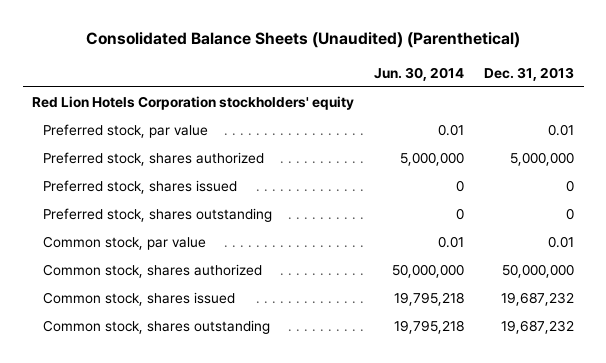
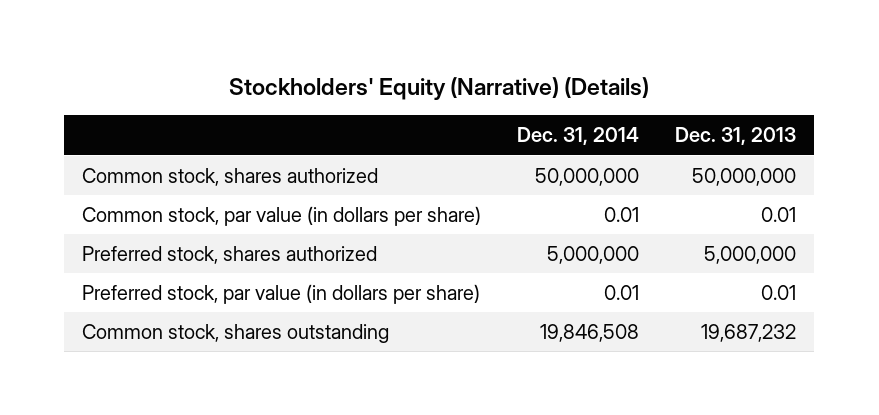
[86,32,521,49] Consolidated Balance Sheets (Unaudited) (Parenthetical) -> [229,77,650,101] Stockholders' Equity (Narrative) (Details)
[374,66,465,81] Jun. 30, 2014 -> none
none -> [517,127,640,146] Dec. 31, 2014
[32,96,355,111] Red Lion Hotels Corporation stockholders' equity -> none
[43,124,209,139] Preferred stock, par value -> none
[43,180,238,195] Preferred stock, shares issued -> none
[43,208,273,223] Preferred stock, shares outstanding -> none
[43,236,207,251] Common stock, par value -> none
[43,292,236,307] Common stock, shares issued -> none
none -> [82,206,482,227] Common stock, par value (in dollars per share)
[43,152,265,167] Preferred stock, shares authorized -> [82,246,378,265] Preferred stock, shares authorized
none -> [82,284,481,305] Preferred stock, par value (in dollars per share)

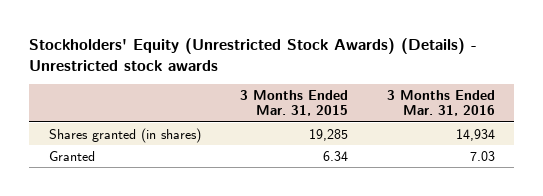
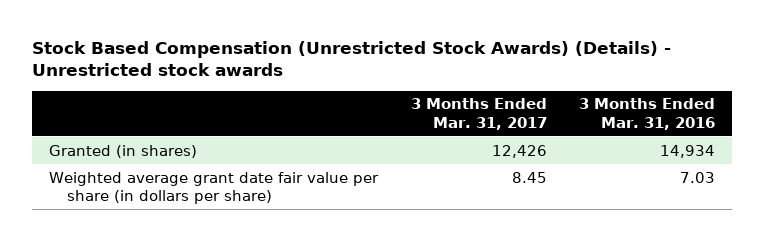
[28,37,477,71] Stockholders' Equity (Unrestricted Stock Awards) (Details) - Unrestricted stock awards -> [32,41,672,77] Stock Based Compensation (Unrestricted Stock Awards) (Details) - Unrestricted stock awards
[239,89,348,117] 3 Months Ended Mar. 31, 2015 -> none
none -> [410,98,547,130] 3 Months Ended Mar. 31, 2017
[48,127,201,143] Shares granted (in shares) -> [48,144,197,158] Granted (in shares)
[48,150,95,161] Granted -> [48,171,379,204] Weighted average grant date fair value per share (in dollars per share)

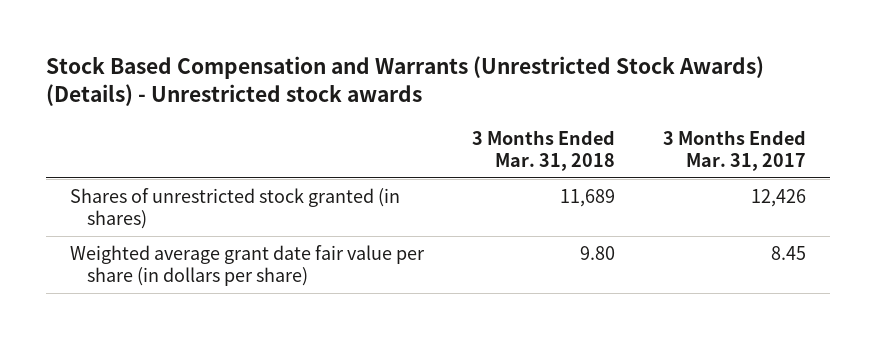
[32,41,672,77] Stock Based Compensation (Unrestricted Stock Awards) (Details) - Unrestricted stock awards -> [45,56,764,107] Stock Based Compensation and Warrants (Unrestricted Stock Awards) (Details) - Unrestricted stock awards
[579,98,716,130] 3 Months Ended Mar. 31, 2016 -> none
none -> [471,130,615,171] 3 Months Ended Mar. 31, 2018
[48,144,197,158] Granted (in shares) -> [69,188,400,230] Shares of unrestricted stock granted (in shares)

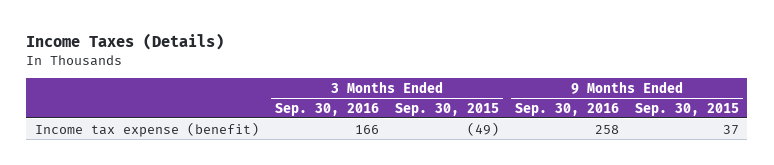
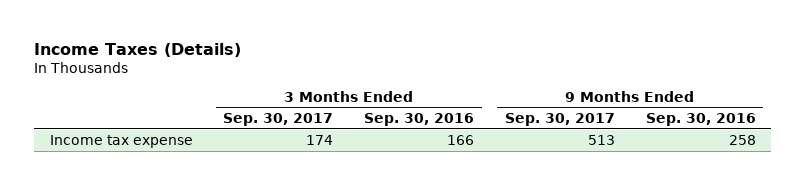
[394,102,499,116] Sep. 30, 2015 -> none
[634,102,739,116] Sep. 30, 2015 -> none
none -> [223,113,334,127] Sep. 30, 2017
none -> [504,113,615,127] Sep. 30, 2017
[34,121,259,137] Income tax expense (benefit) -> [49,135,193,149] Income tax expense

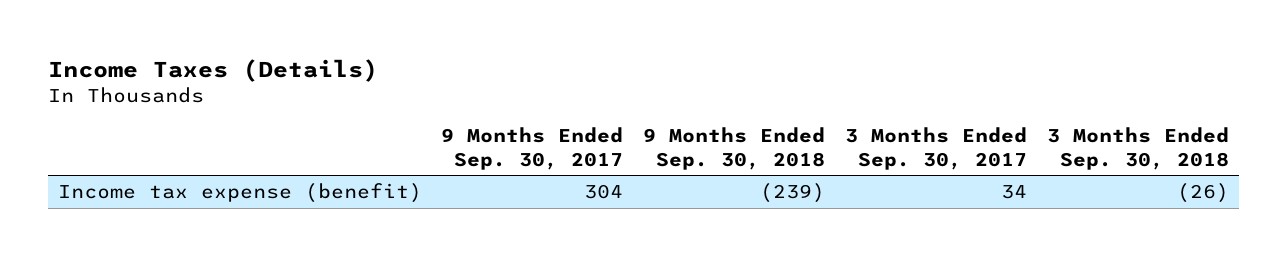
[364,113,475,127] Sep. 30, 2016 -> none
[645,113,756,127] Sep. 30, 2016 -> none
none -> [643,127,826,170] 9 Months Ended Sep. 30, 2018
none -> [1047,127,1230,170] 3 Months Ended Sep. 30, 2018
[49,135,193,149] Income tax expense -> [57,183,422,204] Income tax expense (benefit)
[306,135,334,146] 174 -> [1001,185,1028,200] 34
[587,135,615,146] 513 -> [584,184,624,200] 304

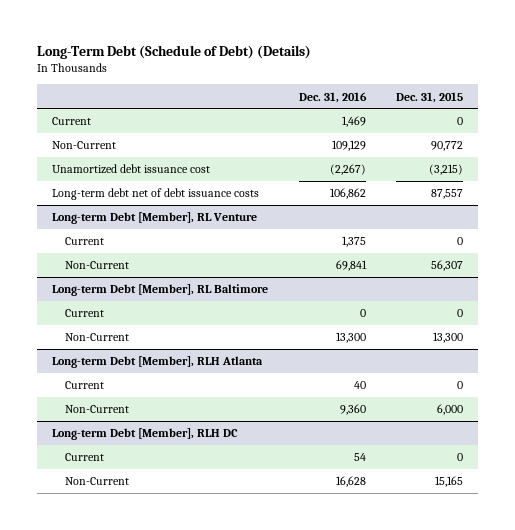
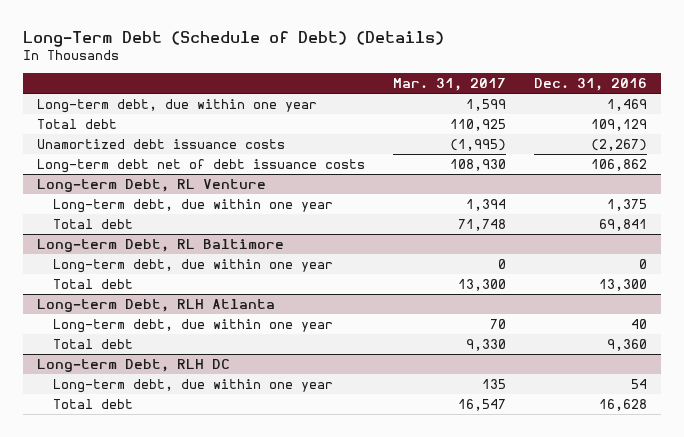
[395,91,463,103] Dec. 31, 2015 -> none
none -> [393,77,507,91] Mar. 31, 2017
[52,117,92,126] Current -> [36,98,317,113] Long-term debt, due within one year
[52,141,117,150] Non-Current -> [36,118,117,129] Total debt
[52,164,211,175] Unamortized debt issuance cost -> [36,138,285,149] Unamortized debt issuance costs
[52,212,258,225] Long-term Debt [Member], RL Venture -> [36,178,266,192] Long-term Debt, RL Venture
[65,237,105,246] Current -> [53,198,334,213] Long-term debt, due within one year
[65,261,130,270] Non-Current -> [53,218,134,229] Total debt
[52,284,269,297] Long-term Debt [Member], RL Baltimore -> [36,238,284,252] Long-term Debt, RL Baltimore
[65,309,105,318] Current -> [53,258,334,273] Long-term debt, due within one year
[65,333,130,342] Non-Current -> [53,278,134,289] Total debt
[52,356,264,369] Long-term Debt [Member], RLH Atlanta -> [36,298,275,312] Long-term Debt, RLH Atlanta
[65,381,105,390] Current -> [53,318,334,333] Long-term debt, due within one year
[65,405,130,414] Non-Current -> [53,338,134,349] Total debt
[52,428,239,441] Long-term Debt [Member], RLH DC -> [36,358,230,372] Long-term Debt, RLH DC
[65,453,105,462] Current -> [53,378,334,393] Long-term debt, due within one year
[65,477,130,486] Non-Current -> [53,398,134,409] Total debt

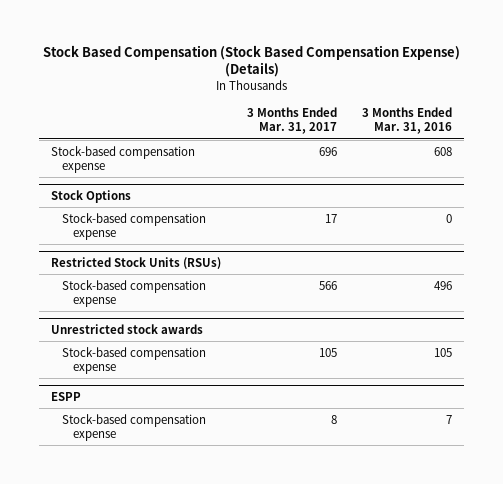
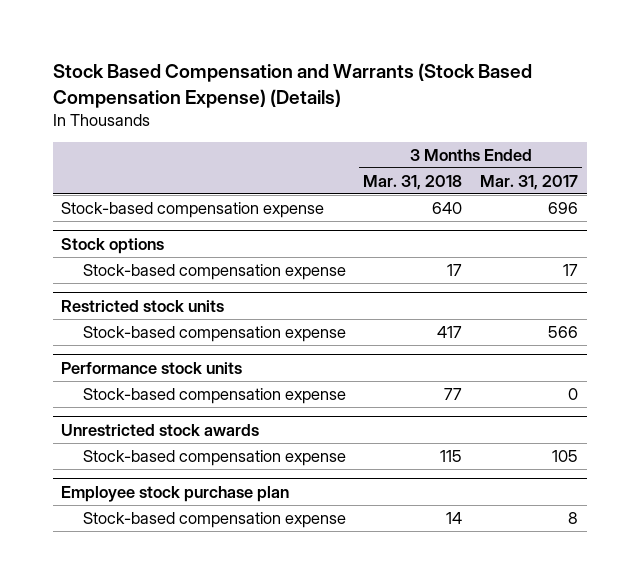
[42,44,460,78] Stock Based Compensation (Stock Based Compensation Expense) (Details) -> [52,63,532,108] Stock Based Compensation and Warrants (Stock Based Compensation Expense) (Details)
[361,106,452,135] 3 Months Ended Mar. 31, 2016 -> none
none -> [363,174,463,190] Mar. 31, 2018
[51,189,132,203] Stock Options -> [61,237,165,254] Stock options
[51,256,222,269] Restricted Stock Units (RSUs) -> [61,299,225,312] Restricted stock units
none -> [61,361,243,374] Performance stock units
none -> [82,387,346,404] Stock-based compensation expense
[51,391,82,401] ESPP -> [61,485,290,502] Employee stock purchase plan

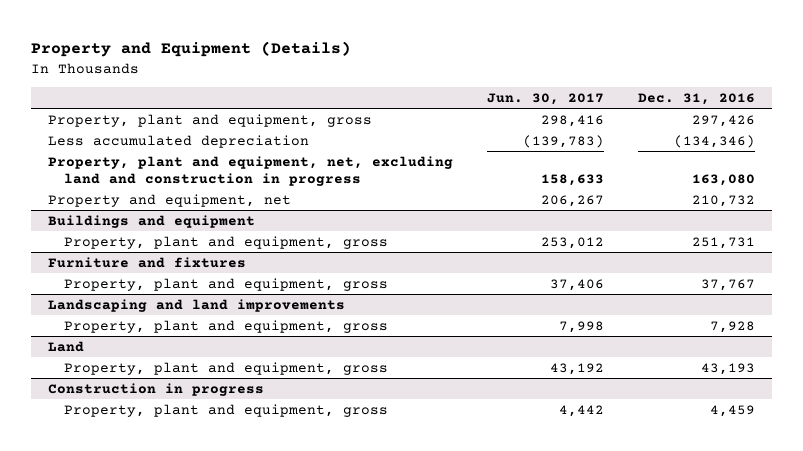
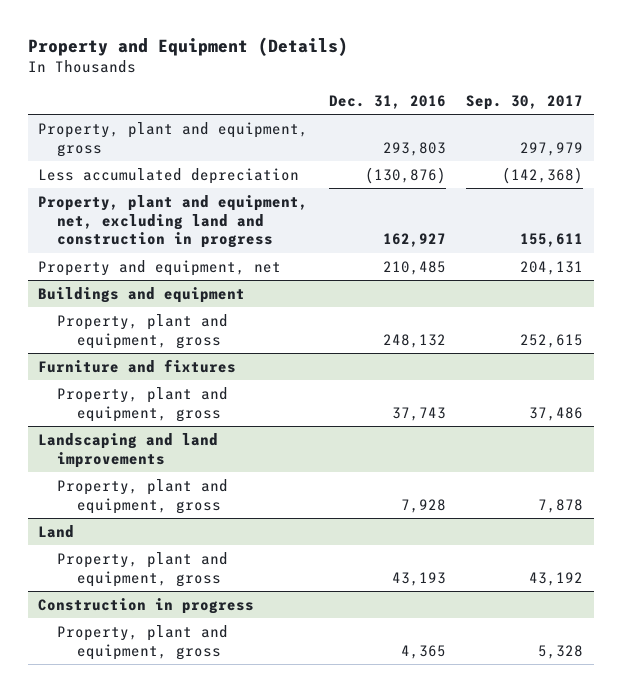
[487,92,605,105] Jun. 30, 2017 -> none
none -> [466,95,584,111] Sep. 30, 2017
[691,114,755,127] 297,426 -> [382,141,446,156] 293,803
[673,134,755,148] (134,346) -> [364,166,446,184] (130,876)
[691,173,755,186] 163,080 -> [382,233,446,248] 162,927
[691,194,755,207] 210,732 -> [382,260,446,275] 210,485
[691,236,755,249] 251,731 -> [382,333,446,348] 248,132
[700,278,755,291] 37,767 -> [391,406,446,421] 37,743
[709,404,755,417] 4,459 -> [400,644,446,659] 4,365

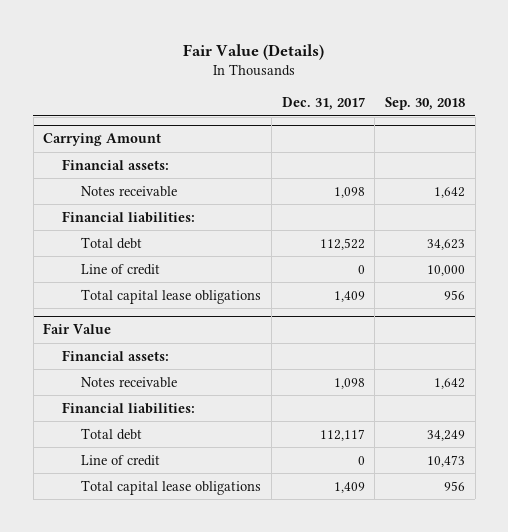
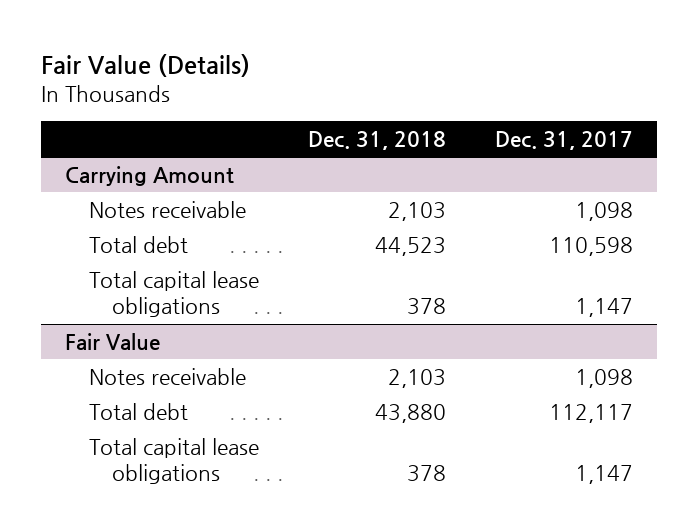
[385,97,466,111] Sep. 30, 2018 -> none
none -> [307,130,446,150] Dec. 31, 2018
[62,158,170,170] Financial assets: -> none
[62,210,196,223] Financial liabilities: -> none
[81,263,161,275] Line of credit -> none
[319,237,365,250] 112,522 -> [548,236,633,256] 110,598
[333,290,365,302] 1,409 -> [574,298,633,318] 1,147
[62,349,170,361] Financial assets: -> none
[62,401,196,414] Financial liabilities: -> none
[81,454,161,466] Line of credit -> none
[333,481,365,493] 1,409 -> [574,465,633,485] 1,147

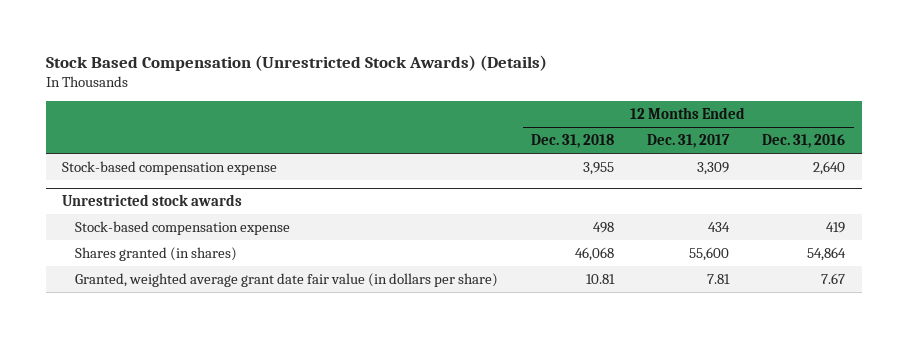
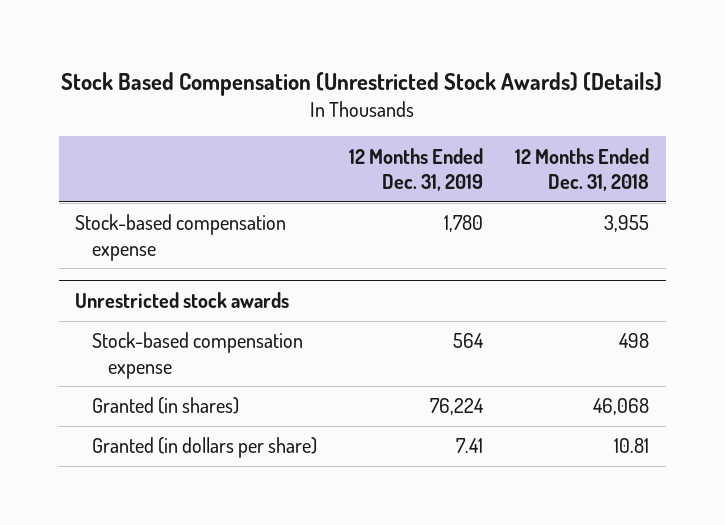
[647,133,731,148] Dec. 31, 2017 -> none
[762,133,846,148] Dec. 31, 2016 -> none
none -> [349,147,484,191] 12 Months Ended Dec. 31, 2019
[74,246,237,261] Shares granted (in shares) -> [91,397,239,415] Granted (in shares)
[74,272,498,287] Granted, weighted average grant date fair value (in dollars per share) -> [91,437,317,459] Granted (in dollars per share)

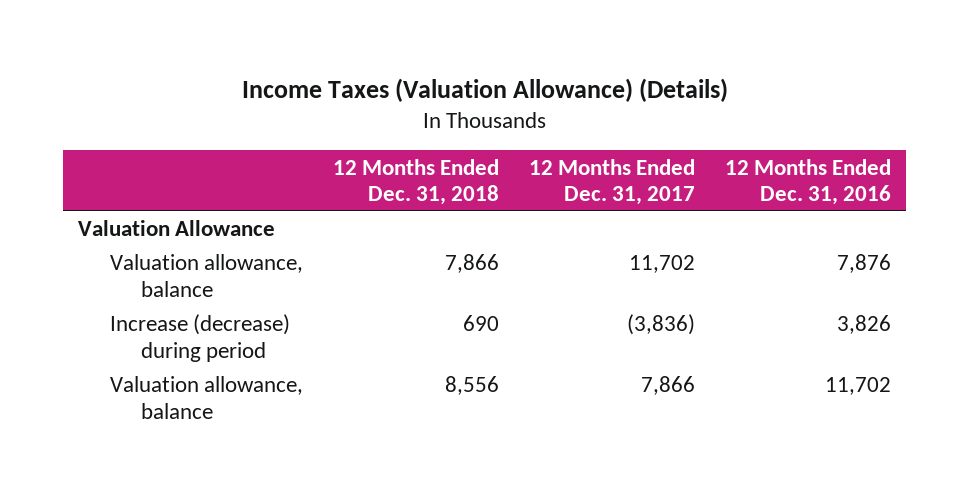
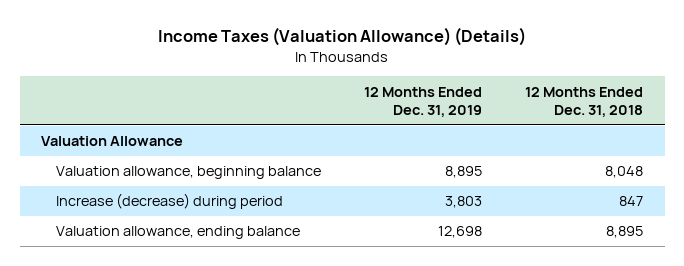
[529,158,696,206] 12 Months Ended Dec. 31, 2017 -> none
[725,158,892,206] 12 Months Ended Dec. 31, 2016 -> none
none -> [363,86,482,118] 12 Months Ended Dec. 31, 2019
[109,254,303,297] Valuation allowance, balance -> [55,166,321,180] Valuation allowance, beginning balance
[444,254,499,274] 7,866 -> [605,166,644,179] 8,048
[462,315,499,332] 690 -> [619,196,644,207] 847
[109,376,303,419] Valuation allowance, balance -> [55,226,300,240] Valuation allowance, ending balance
[444,376,499,396] 8,556 -> [606,226,644,239] 8,895

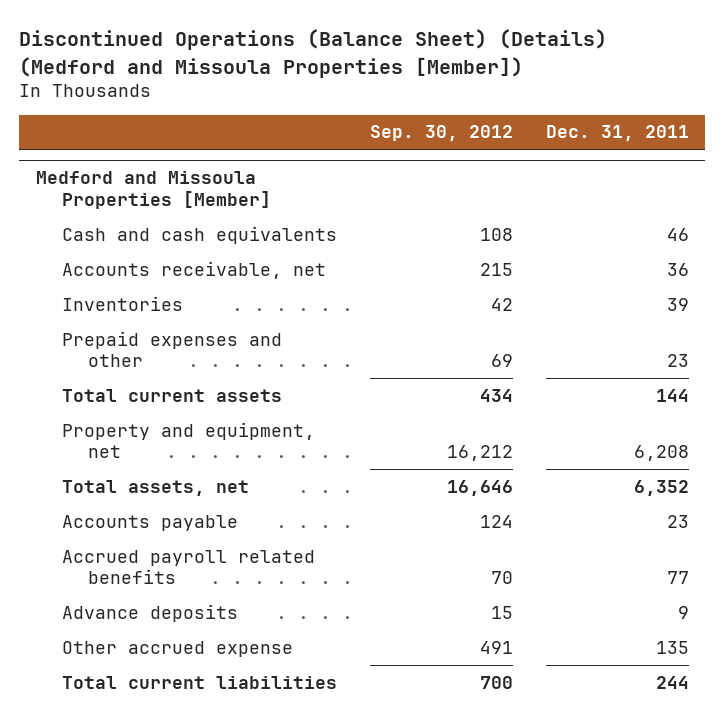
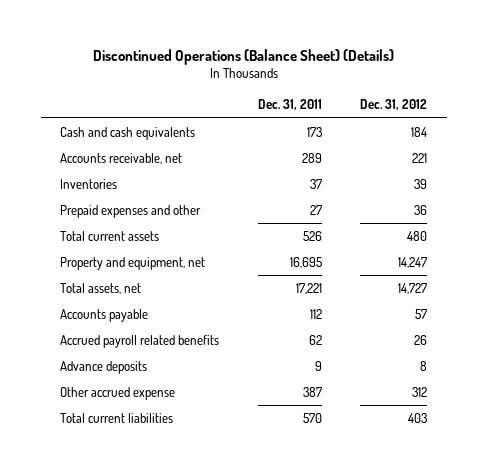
[19,29,608,78] Discontinued Operations (Balance Sheet) (Details) (Medford and Missoula Properties [Member]) -> [92,48,394,65] Discontinued Operations (Balance Sheet) (Details)
[369,125,513,142] Sep. 30, 2012 -> none
none -> [360,99,428,111] Dec. 31, 2012
[35,171,271,209] Medford and Missoula Properties [Member] -> none
[666,227,689,241] 46 -> [306,126,322,137] 173
[666,262,689,276] 36 -> [301,152,322,163] 289
[666,297,689,311] 39 -> [309,178,322,189] 37
[666,354,689,368] 23 -> [309,204,322,215] 27
[655,388,689,402] 144 -> [302,230,322,241] 526
[633,445,689,462] 6,208 -> [289,256,322,268] 16,695
[633,479,689,496] 6,352 -> [295,282,322,294] 17,221
[666,514,689,528] 23 -> [309,308,322,319] 112
[666,571,689,585] 77 -> [308,334,322,345] 62
[655,640,689,654] 135 -> [302,386,322,397] 387
[655,675,689,689] 244 -> [302,412,322,423] 570

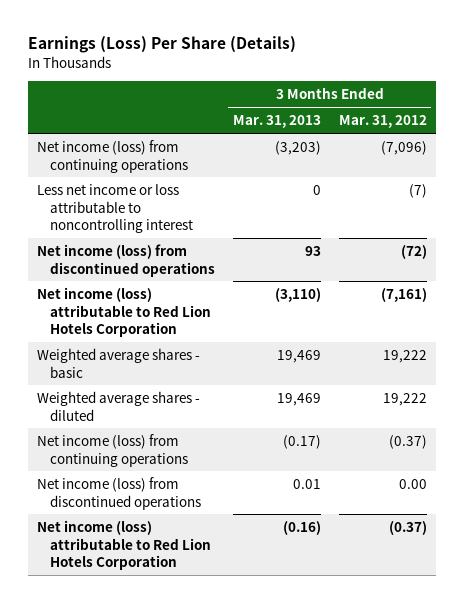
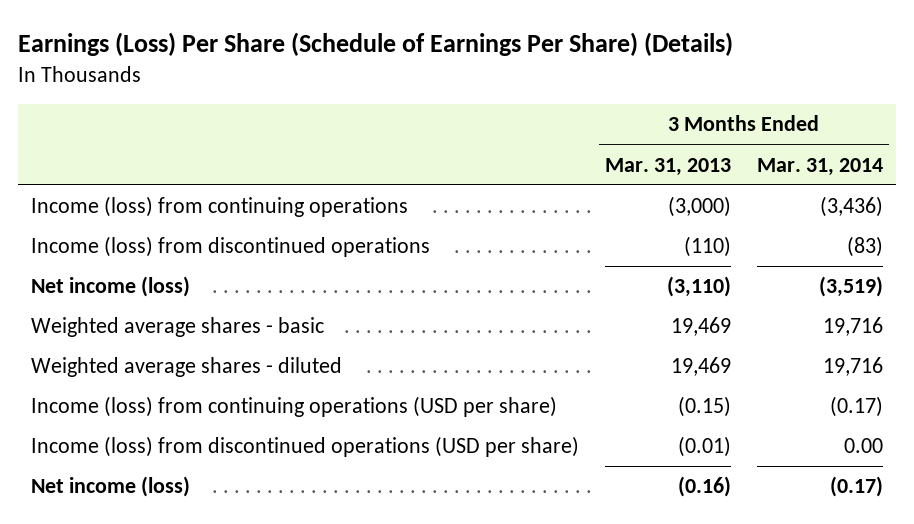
[28,36,297,54] Earnings (Loss) Per Share (Details) -> [18,32,734,57] Earnings (Loss) Per Share (Schedule of Earnings Per Share) (Details)
[338,115,427,129] Mar. 31, 2012 -> none
none -> [756,157,883,176] Mar. 31, 2014
[37,183,193,234] Less net income or loss attributable to noncontrolling interest -> none
[37,139,188,173] Net income (loss) from continuing operations -> [31,196,409,218] Income (loss) from continuing operations
[274,140,321,155] (3,203) -> [667,196,731,218] (3,000)
[37,243,215,277] Net income (loss) from discontinued operations -> [31,236,431,258] Income (loss) from discontinued operations
[304,245,321,256] 93 -> [683,236,731,258] (110)
[37,286,211,338] Net income (loss) attributable to Red Lion Hotels Corporation -> [31,276,191,298] Net income (loss)
[37,433,188,467] Net income (loss) from continuing operations -> [31,396,558,418] Income (loss) from continuing operations (USD per share)
[282,434,321,449] (0.17) -> [677,396,731,418] (0.15)
[37,476,201,510] Net income (loss) from discontinued operations -> [31,436,580,458] Income (loss) from discontinued operations (USD per share)
[292,478,321,489] 0.01 -> [677,436,731,458] (0.01)
[37,519,211,571] Net income (loss) attributable to Red Lion Hotels Corporation -> [31,476,191,498] Net income (loss)

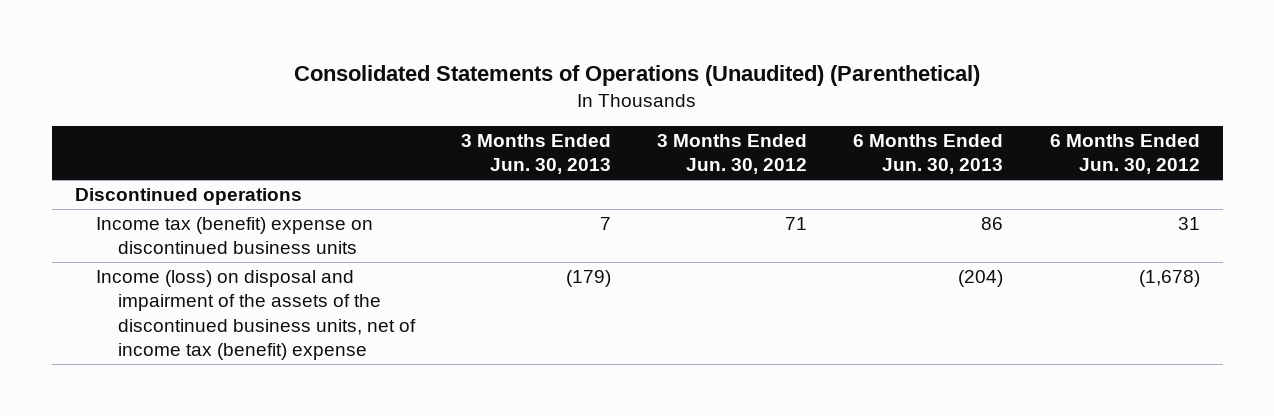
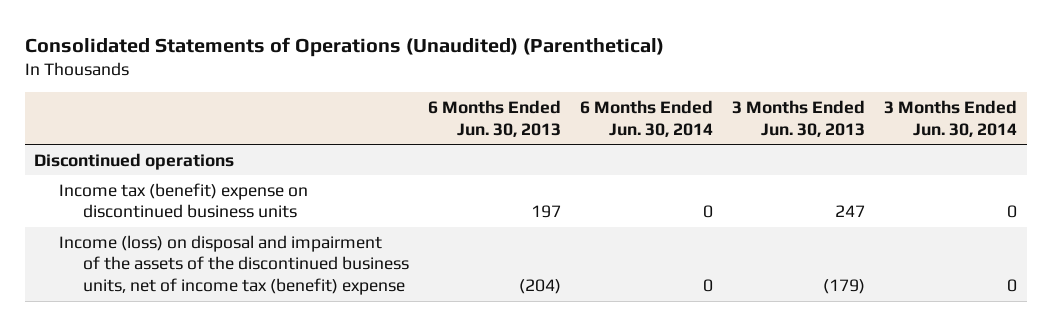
[657,133,808,175] 3 Months Ended Jun. 30, 2012 -> none
[1049,133,1200,175] 6 Months Ended Jun. 30, 2012 -> none
none -> [579,100,713,137] 6 Months Ended Jun. 30, 2014
none -> [884,100,1018,137] 3 Months Ended Jun. 30, 2014
[599,217,611,231] 7 -> [835,205,866,218] 247
[981,217,1004,231] 86 -> [530,205,561,219] 197

